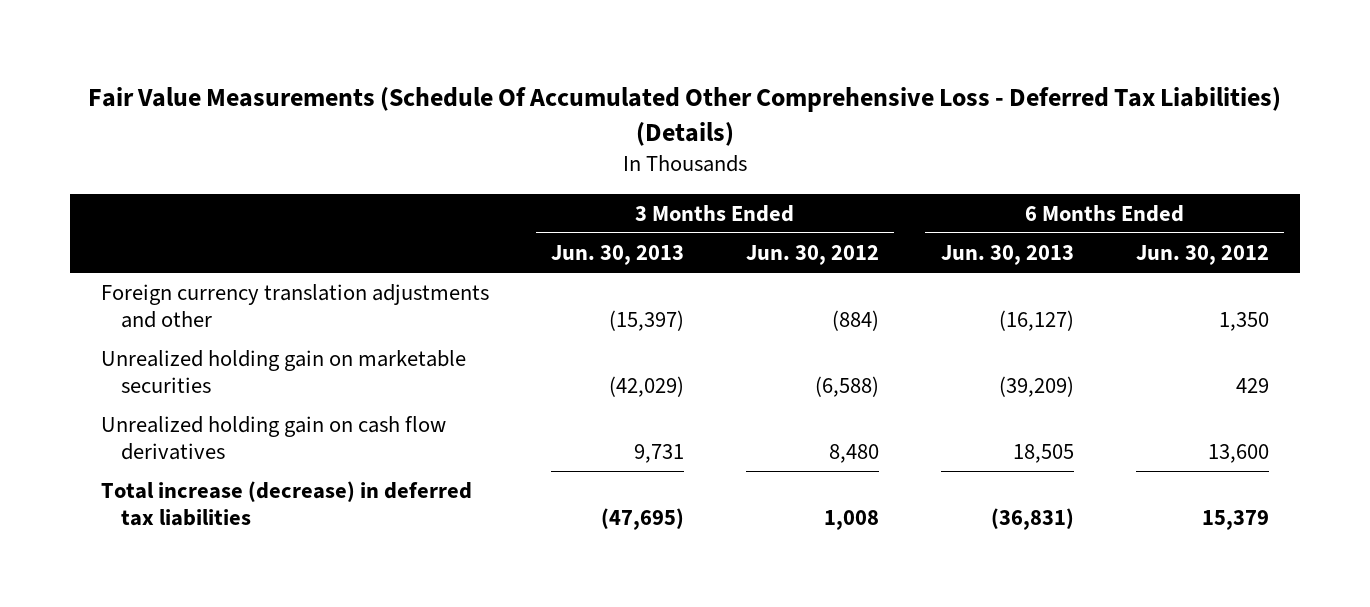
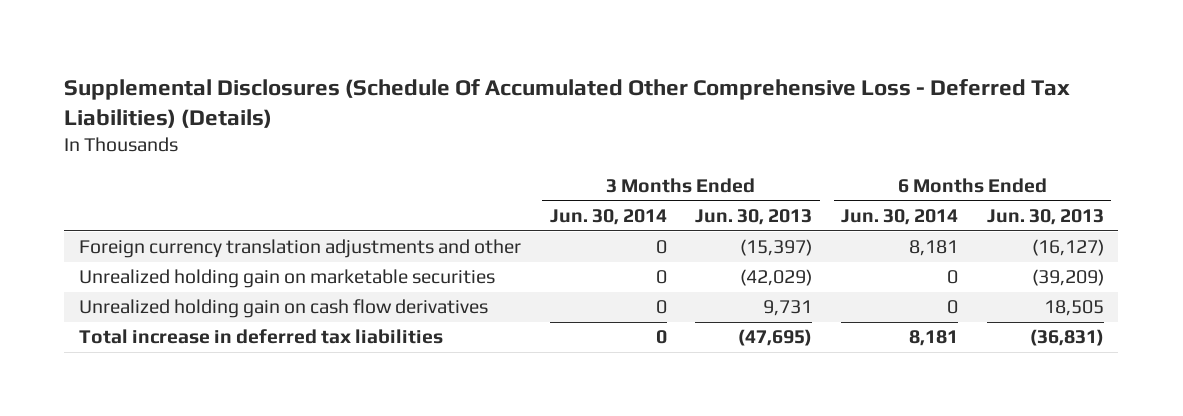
[88,86,1282,146] Fair Value Measurements (Schedule Of Accumulated Other Comprehensive Loss - Deferred Tax Liabilities) (Details) -> [64,78,1071,128] Supplemental Disclosures (Schedule Of Accumulated Other Comprehensive Loss - Deferred Tax Liabilities) (Details)
[746,245,880,266] Jun. 30, 2012 -> none
[1135,245,1269,266] Jun. 30, 2012 -> none
none -> [549,209,667,226] Jun. 30, 2014
none -> [841,209,959,226] Jun. 30, 2014
[101,481,473,526] Total increase (decrease) in deferred tax liabilities -> [78,329,443,345] Total increase in deferred tax liabilities

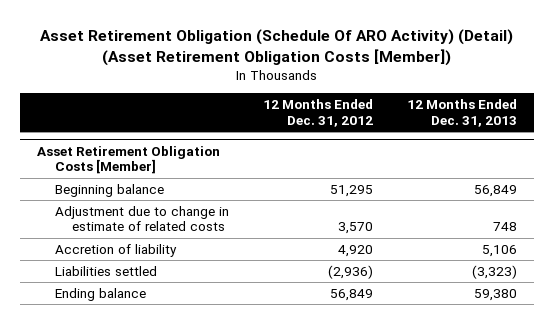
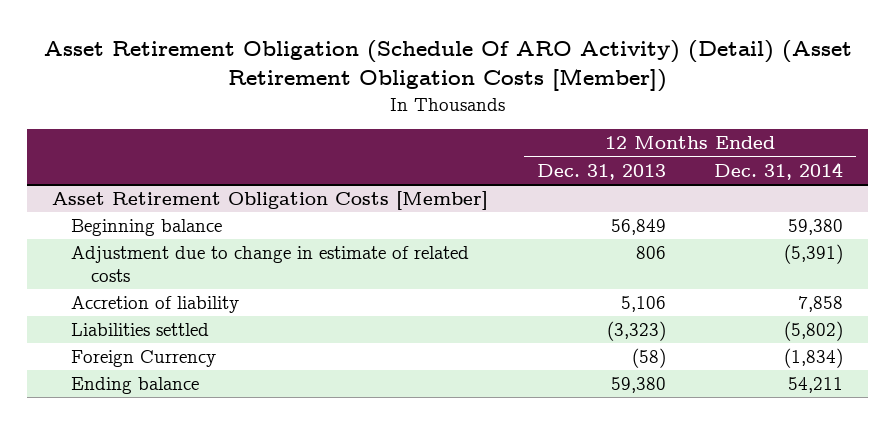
[262,99,373,127] 12 Months Ended Dec. 31, 2012 -> none
none -> [714,161,844,180] Dec. 31, 2014
[492,222,517,232] 748 -> [635,246,666,260] 806
none -> [71,350,217,368] Foreign Currency

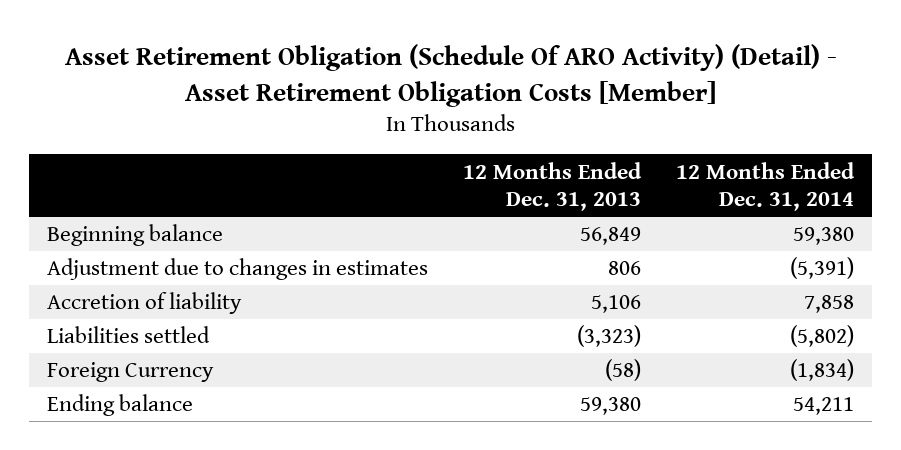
[43,40,852,93] Asset Retirement Obligation (Schedule Of ARO Activity) (Detail) (Asset Retirement Obligation Costs [Member]) -> [64,44,837,107] Asset Retirement Obligation (Schedule Of ARO Activity) (Detail) - Asset Retirement Obligation Costs [Member]
[51,191,488,211] Asset Retirement Obligation Costs [Member] -> none
[71,246,470,283] Adjustment due to change in estimate of related costs -> [47,258,429,281] Adjustment due to changes in estimates

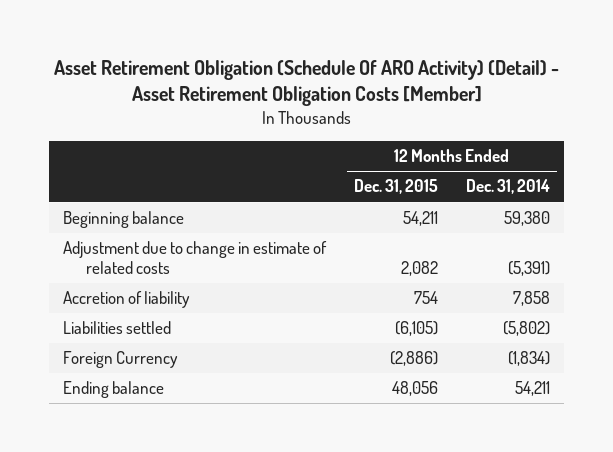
[463,161,643,212] 12 Months Ended Dec. 31, 2013 -> none
none -> [354,179,439,195] Dec. 31, 2015
[47,258,429,281] Adjustment due to changes in estimates -> [62,241,327,275] Adjustment due to change in estimate of related costs

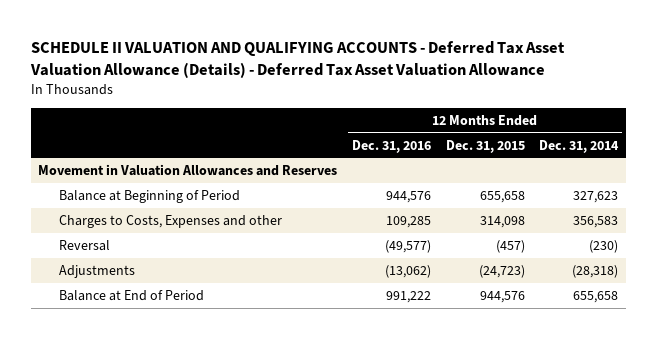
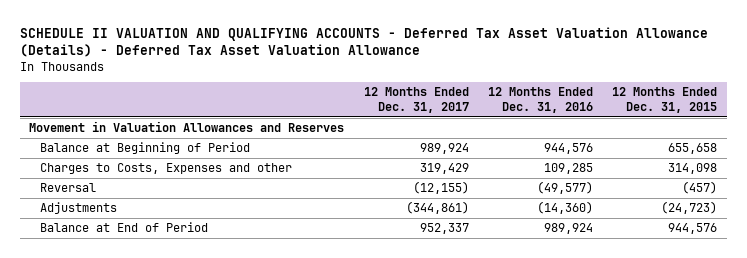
[539,139,620,153] Dec. 31, 2014 -> none
none -> [363,87,469,113] 12 Months Ended Dec. 31, 2017
[384,264,431,278] (13,062) -> [537,201,594,215] (14,360)
[385,290,431,303] 991,222 -> [544,223,594,235] 989,924

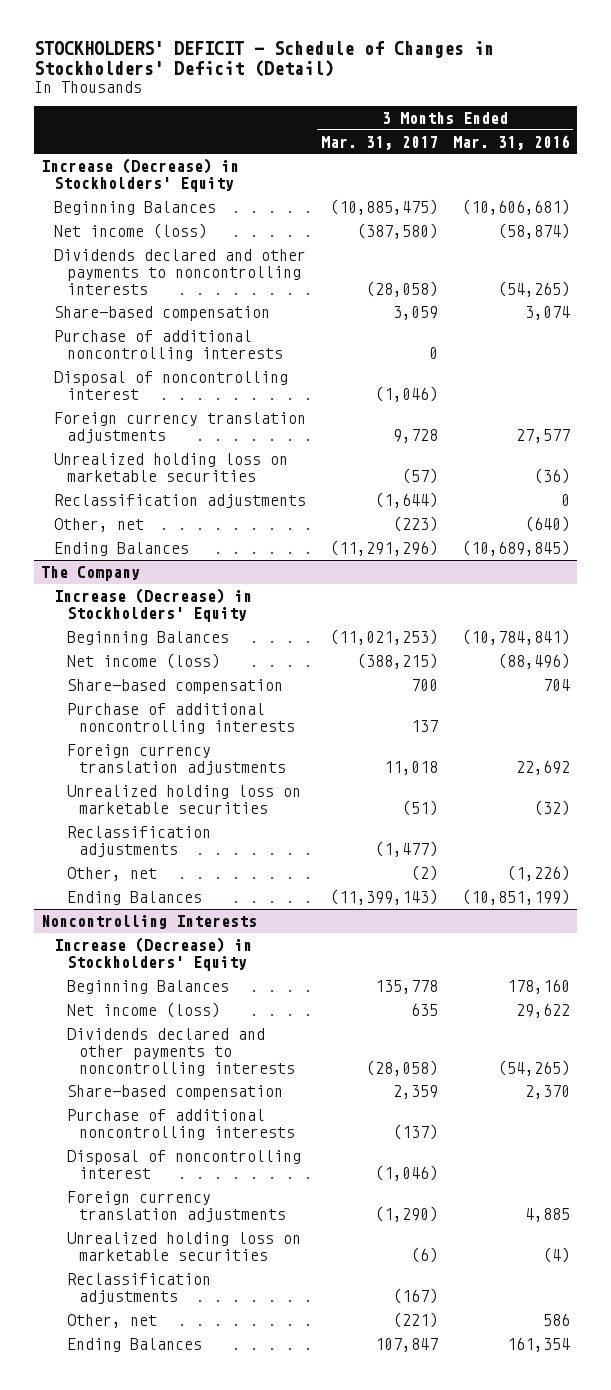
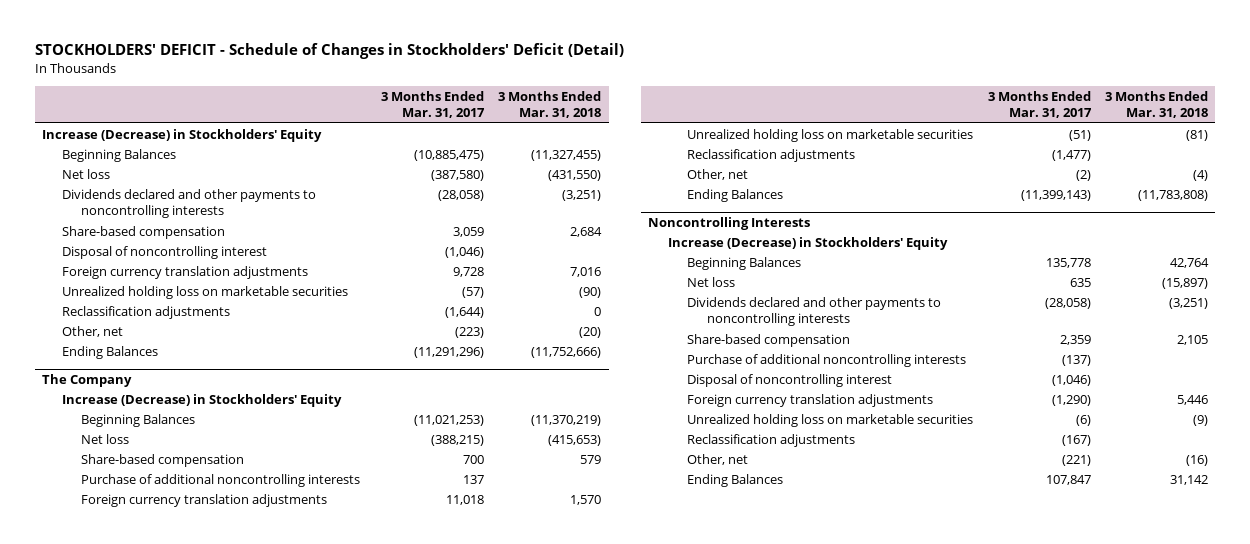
[452,134,570,150] Mar. 31, 2016 -> none
none -> [498,90,602,119] 3 Months Ended Mar. 31, 2018
[54,222,208,239] Net income (loss) -> [61,168,110,179] Net loss
[54,329,283,361] Purchase of additional noncontrolling interests -> none
[66,652,220,669] Net income (loss) -> [81,433,130,444] Net loss
[66,1001,220,1018] Net income (loss) -> [687,276,736,287] Net loss

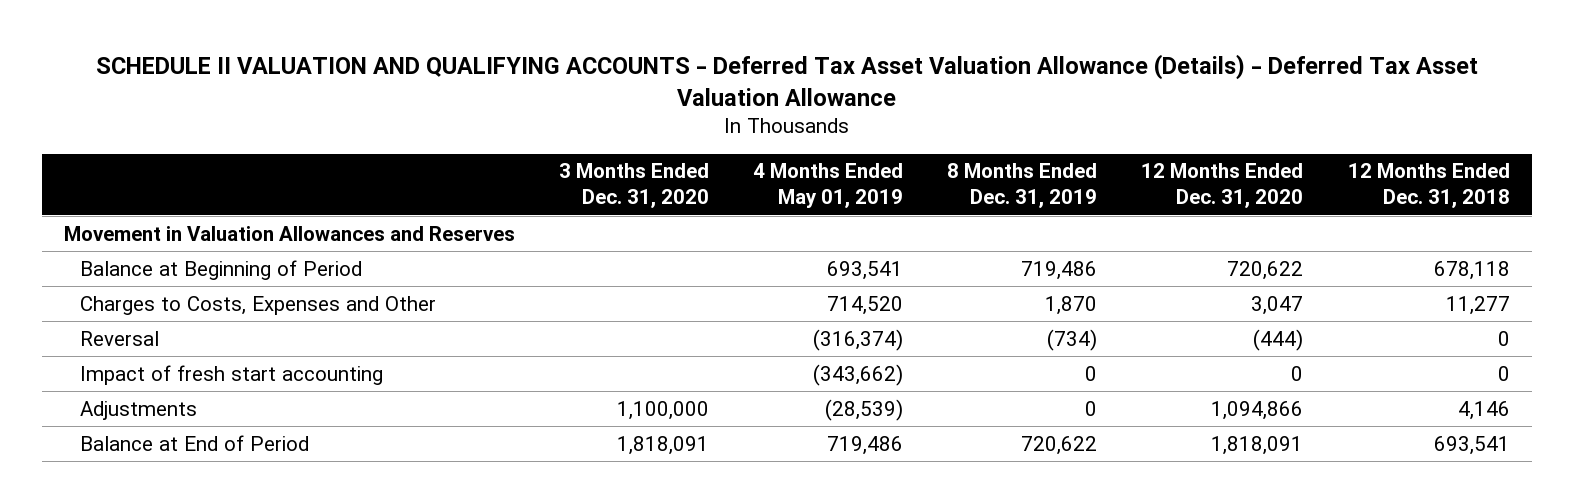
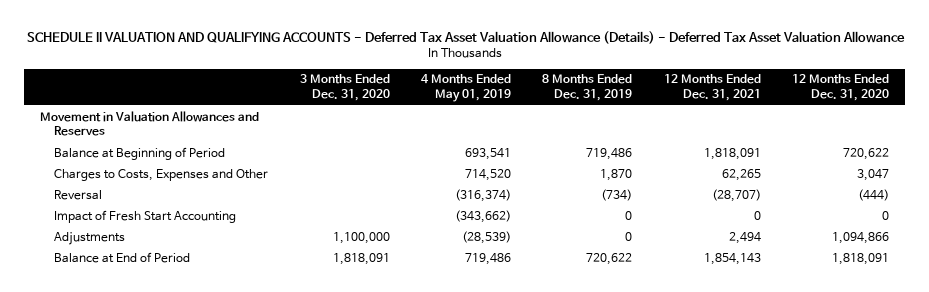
[1347,163,1510,209] 12 Months Ended Dec. 31, 2018 -> none
none -> [663,74,761,102] 12 Months Ended Dec. 31, 2021
[80,364,384,385] Impact of fresh start accounting -> [54,209,237,223] Impact of Fresh Start Accounting

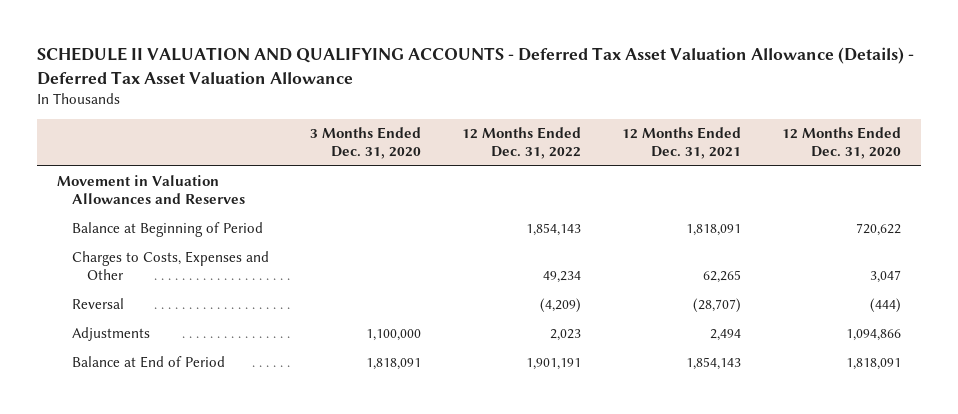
[420,74,511,103] 4 Months Ended May 01, 2019 -> none
[542,74,633,102] 8 Months Ended Dec. 31, 2019 -> none
none -> [462,127,582,159] 12 Months Ended Dec. 31, 2022
[54,209,237,223] Impact of Fresh Start Accounting -> none

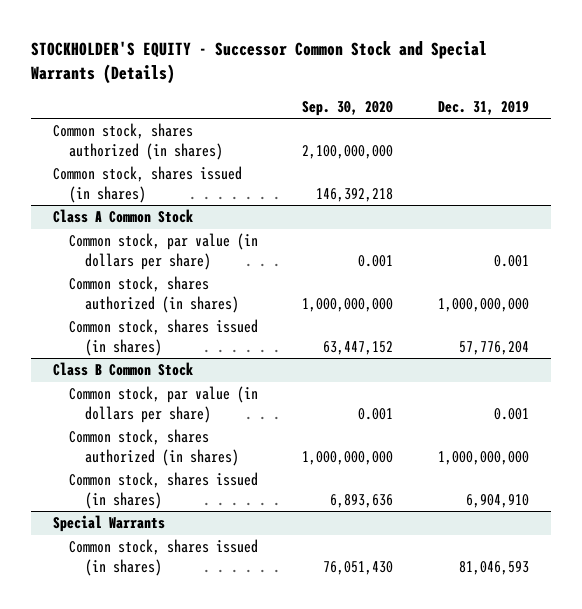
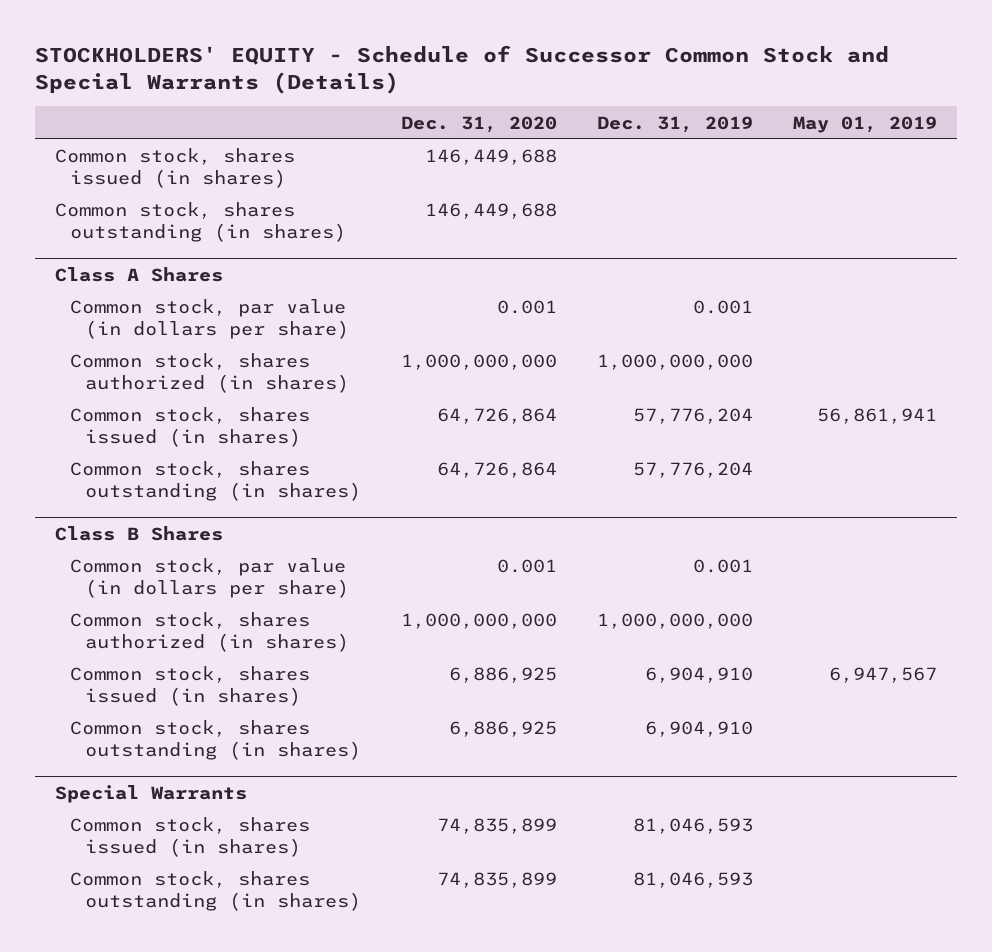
[31,41,488,84] STOCKHOLDER'S EQUITY - Successor Common Stock and Special Warrants (Details) -> [34,44,889,94] STOCKHOLDERS' EQUITY - Schedule of Successor Common Stock and Special Warrants (Details)
[302,100,394,116] Sep. 30, 2020 -> none
none -> [401,115,558,133] Dec. 31, 2020
none -> [793,115,938,133] May 01, 2019
[53,123,223,160] Common stock, shares authorized (in shares) -> none
none -> [54,202,347,242] Common stock, shares outstanding (in shares)
[53,209,194,224] Class A Common Stock -> [54,267,223,283] Class A Shares
none -> [70,461,362,501] Common stock, shares outstanding (in shares)
[53,362,194,377] Class B Common Stock -> [54,526,223,542] Class B Shares
none -> [70,720,362,760] Common stock, shares outstanding (in shares)
none -> [70,871,362,911] Common stock, shares outstanding (in shares)

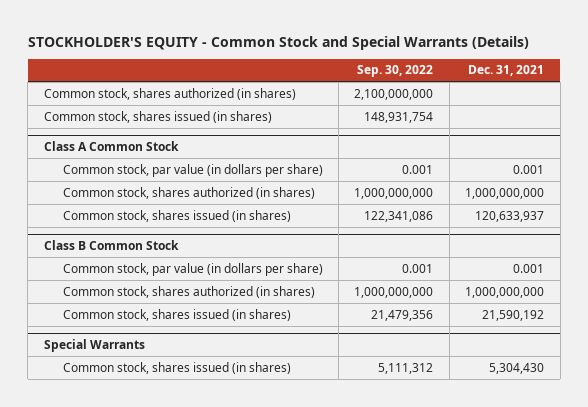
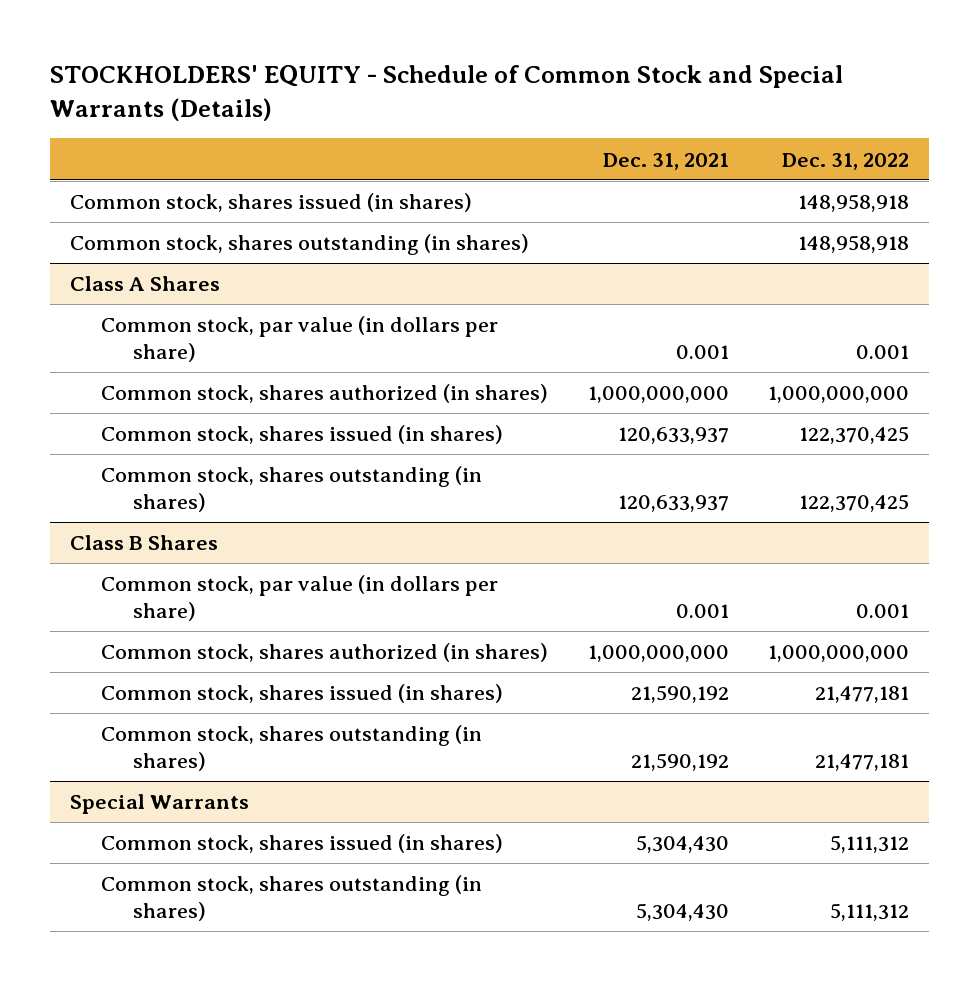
[27,35,529,50] STOCKHOLDER'S EQUITY - Common Stock and Special Warrants (Details) -> [49,65,843,121] STOCKHOLDERS' EQUITY - Schedule of Common Stock and Special Warrants (Details)
[357,65,434,78] Sep. 30, 2022 -> none
none -> [782,152,910,170] Dec. 31, 2022
[43,87,296,100] Common stock, shares authorized (in shares) -> none
none -> [69,234,529,256] Common stock, shares outstanding (in shares)
[43,140,179,151] Class A Common Stock -> [69,276,220,292] Class A Shares
none -> [101,466,483,513] Common stock, shares outstanding (in shares)
[43,239,179,250] Class B Common Stock -> [69,535,218,551] Class B Shares
none -> [101,725,483,772] Common stock, shares outstanding (in shares)
none -> [101,875,483,922] Common stock, shares outstanding (in shares)

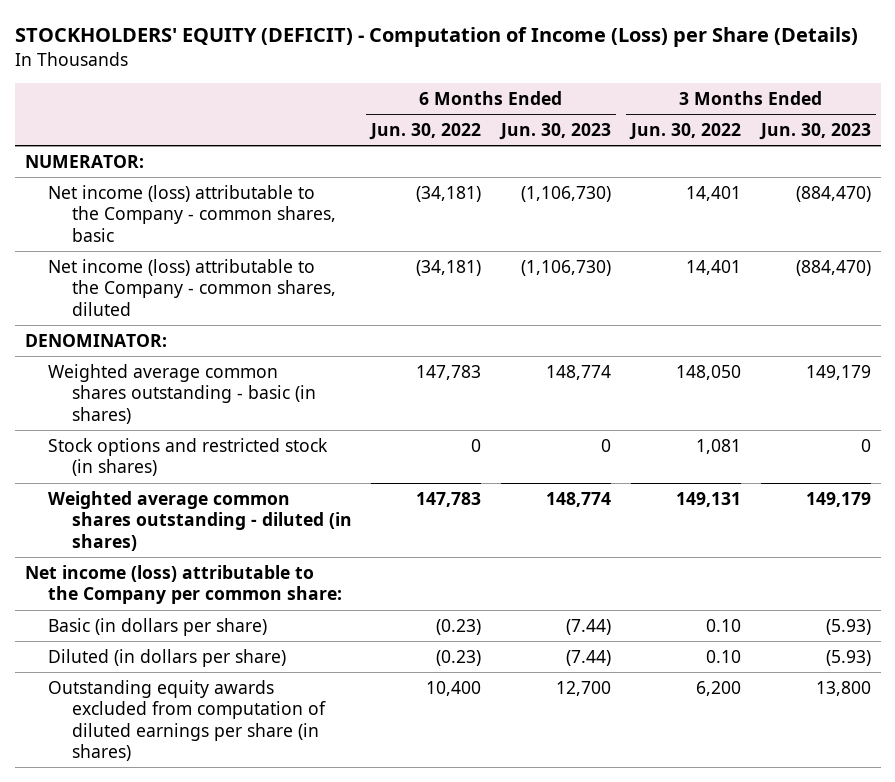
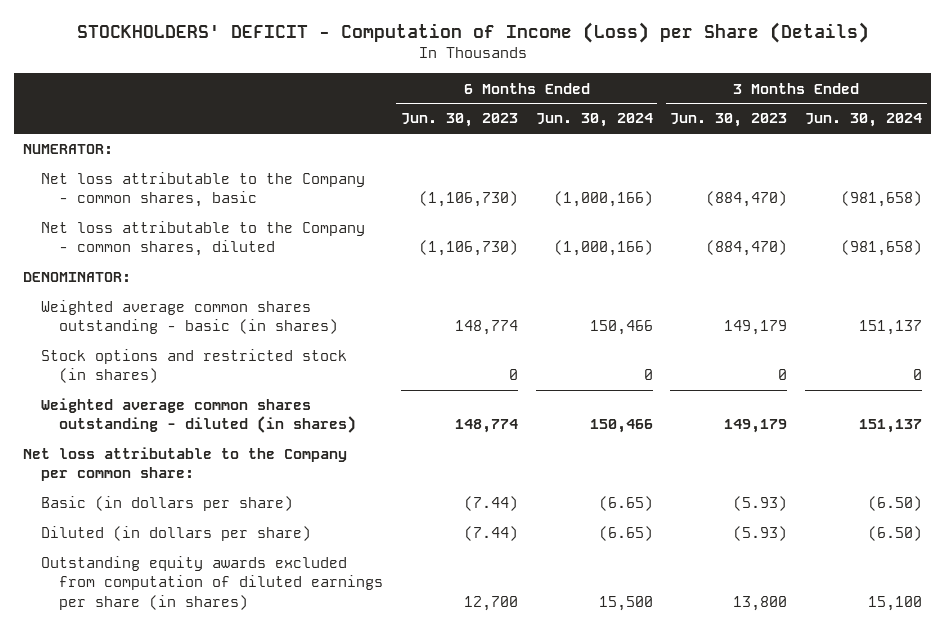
[14,27,858,48] STOCKHOLDERS' EQUITY (DEFICIT) - Computation of Income (Loss) per Share (Details) -> [76,21,869,43] STOCKHOLDERS' DEFICIT - Computation of Income (Loss) per Share (Details)
[369,123,482,141] Jun. 30, 2022 -> none
[628,123,741,141] Jun. 30, 2022 -> none
none -> [535,113,653,128] Jun. 30, 2024
none -> [805,113,923,128] Jun. 30, 2024
[48,184,336,242] Net income (loss) attributable to the Company - common shares, basic -> [41,172,366,208] Net loss attributable to the Company - common shares, basic
[48,258,336,316] Net income (loss) attributable to the Company - common shares, diluted -> [41,221,366,257] Net loss attributable to the Company - common shares, diluted
[24,564,343,605] Net income (loss) attributable to the Company per common share: -> [23,447,348,482] Net loss attributable to the Company per common share:

